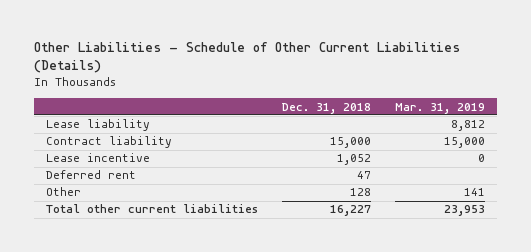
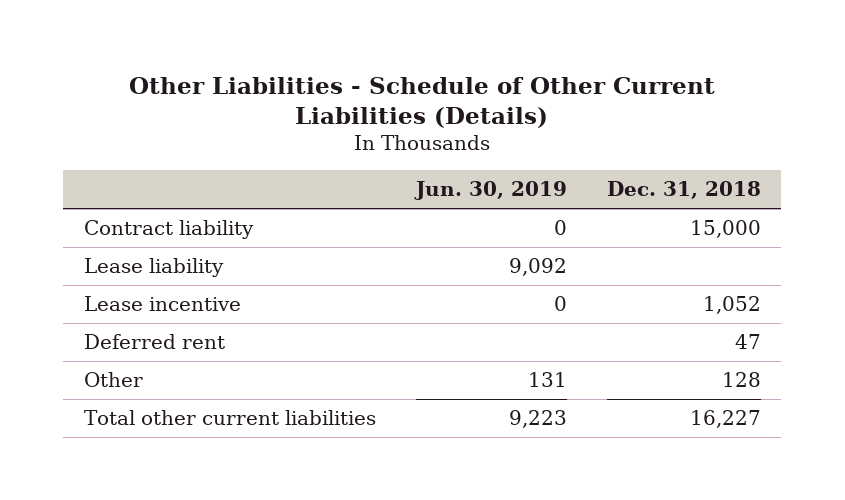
[395,102,486,114] Mar. 31, 2019 -> none
none -> [413,181,567,201] Jun. 30, 2019
[45,119,150,132] Lease liability -> [83,258,224,278] Lease liability

